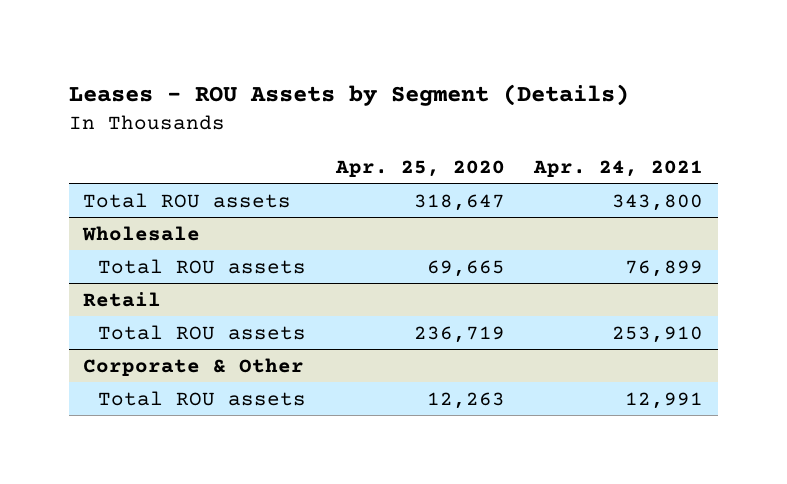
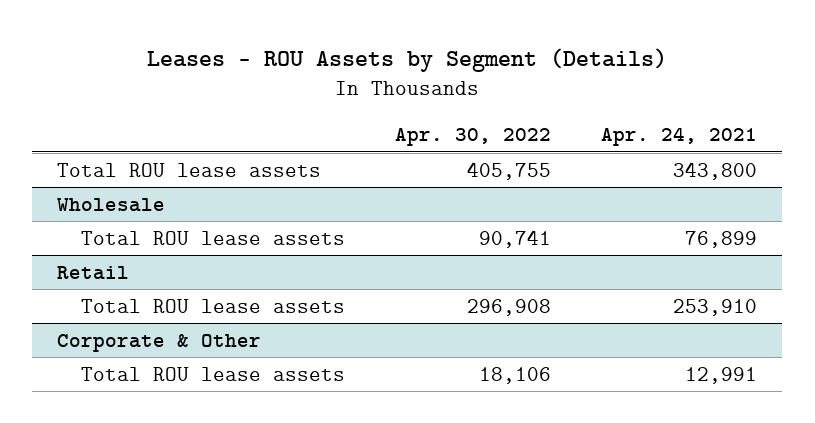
[334,159,505,177] Apr. 25, 2020 -> none
none -> [395,127,552,146] Apr. 30, 2022
[83,192,292,208] Total ROU assets -> [57,162,322,177] Total ROU lease assets
[98,258,307,274] Total ROU assets -> [81,230,346,245] Total ROU lease assets
[98,324,307,340] Total ROU assets -> [81,298,346,313] Total ROU lease assets
[98,390,307,406] Total ROU assets -> [81,366,346,381] Total ROU lease assets

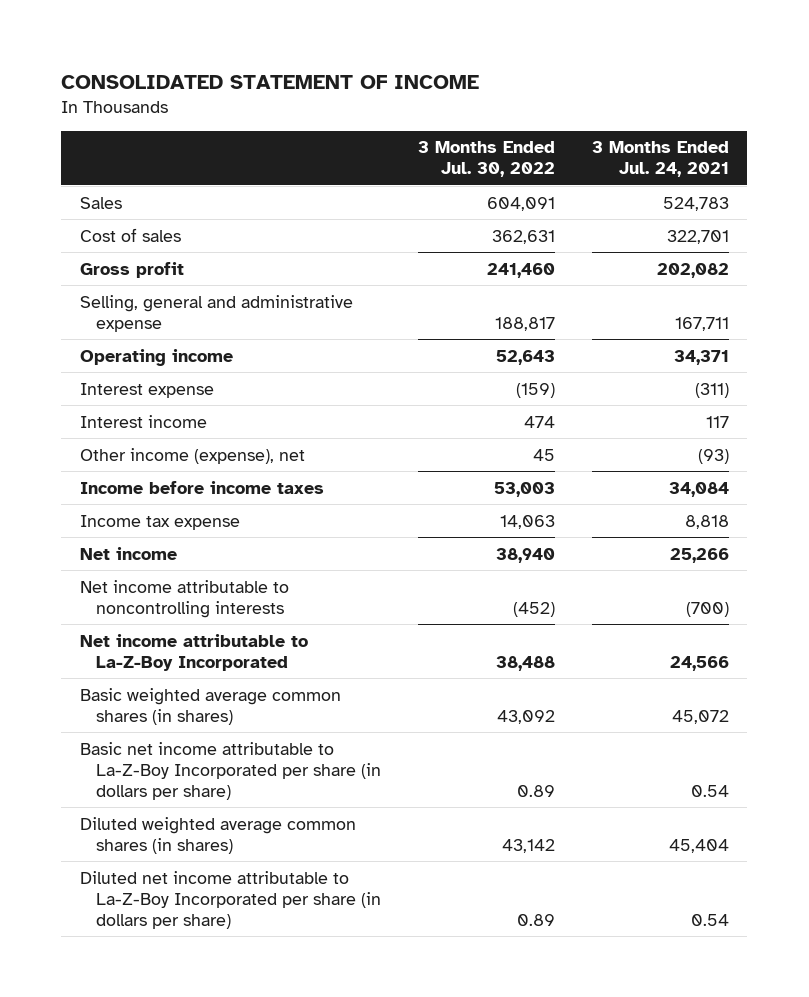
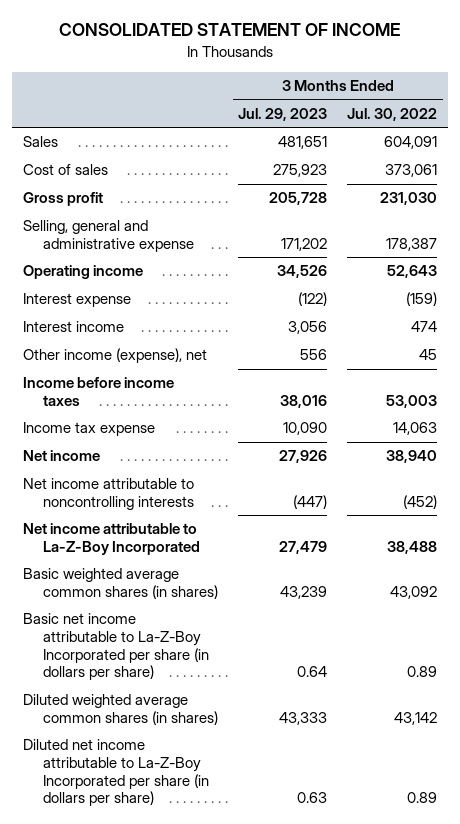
[591,141,729,178] 3 Months Ended Jul. 24, 2021 -> none
none -> [237,108,327,122] Jul. 29, 2023
[491,229,555,244] 362,631 -> [385,164,438,178] 373,061
[486,262,555,278] 241,460 -> [380,192,438,206] 231,030
[494,316,555,331] 188,817 -> [386,238,438,252] 178,387

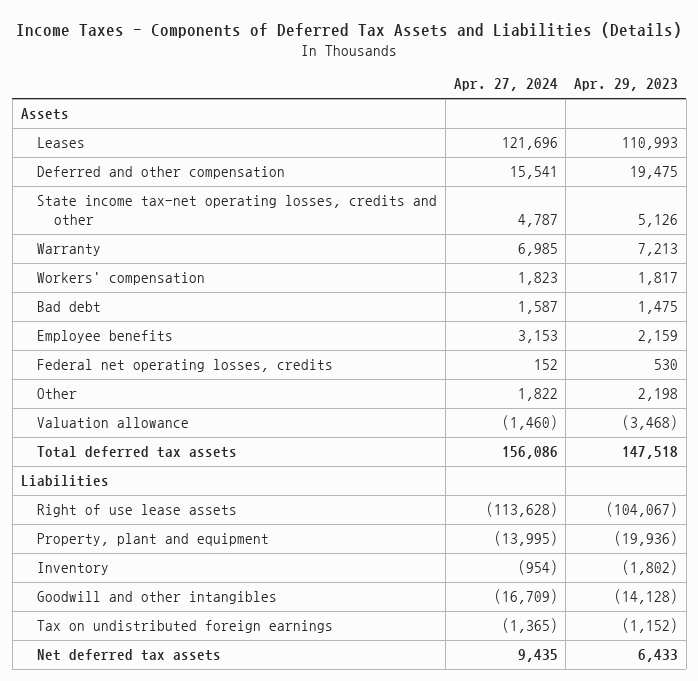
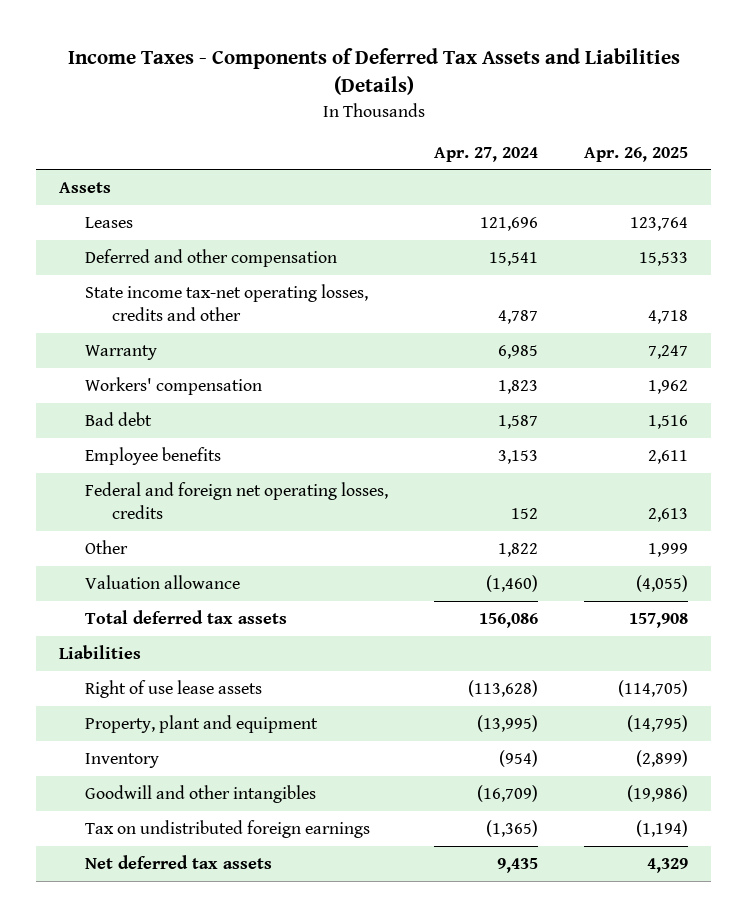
[573,78,678,92] Apr. 29, 2023 -> none
none -> [584,146,689,162] Apr. 26, 2025
[37,359,334,373] Federal net operating losses, credits -> [85,481,389,520] Federal and foreign net operating losses, credits

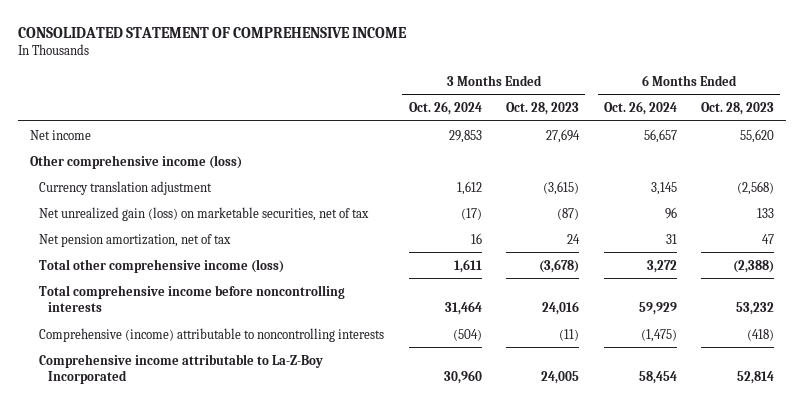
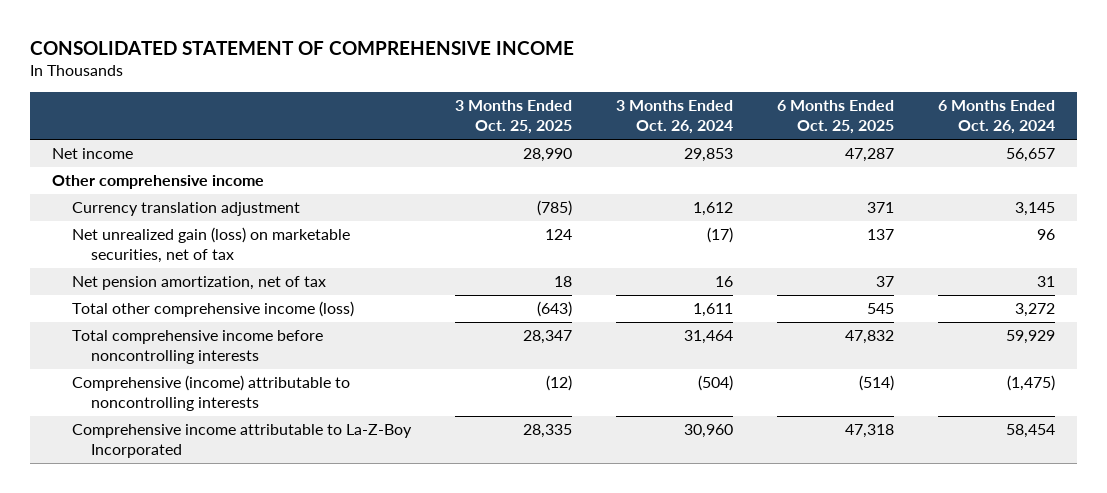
[506,102,580,116] Oct. 28, 2023 -> none
[701,102,775,116] Oct. 28, 2023 -> none
none -> [454,100,572,135] 3 Months Ended Oct. 25, 2025
none -> [776,100,894,135] 6 Months Ended Oct. 25, 2025
[29,154,242,169] Other comprehensive income (loss) -> [52,174,265,189] Other comprehensive income

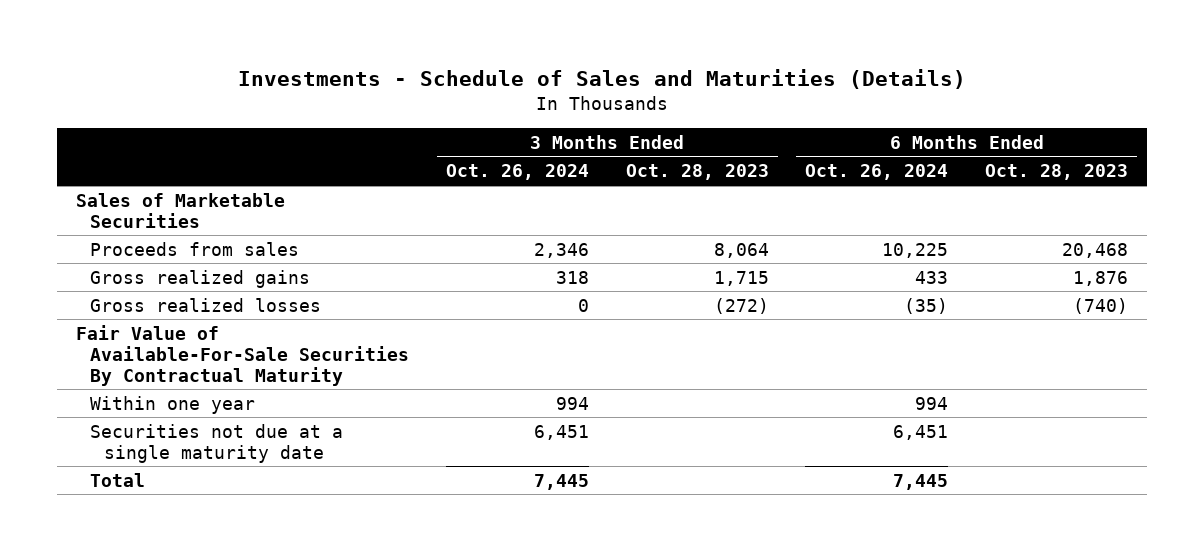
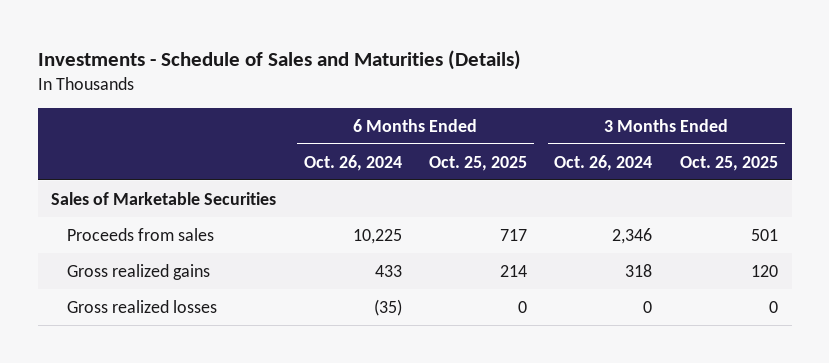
[625,164,769,181] Oct. 28, 2023 -> none
[985,164,1129,181] Oct. 28, 2023 -> none
none -> [429,155,528,171] Oct. 25, 2025
none -> [679,155,778,171] Oct. 25, 2025
[75,324,410,386] Fair Value of Available-For-Sale Securities By Contractual Maturity -> none
[90,395,256,414] Within one year -> none
[90,423,344,463] Securities not due at a single maturity date -> none
[90,472,146,487] Total -> none

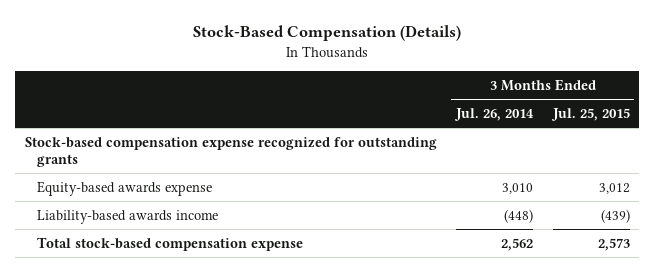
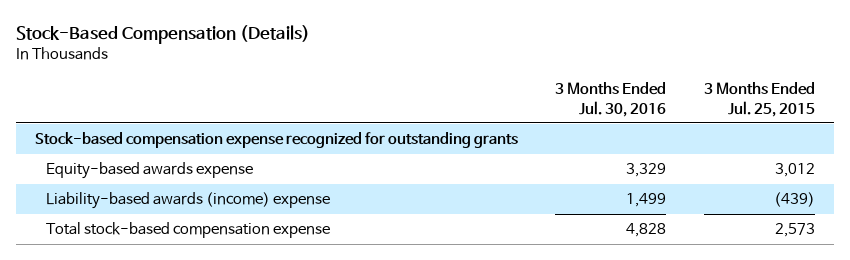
[454,107,535,121] Jul. 26, 2014 -> none
none -> [555,82,667,117] 3 Months Ended Jul. 30, 2016
[36,209,218,224] Liability-based awards income -> [46,192,331,210] Liability-based awards (income) expense

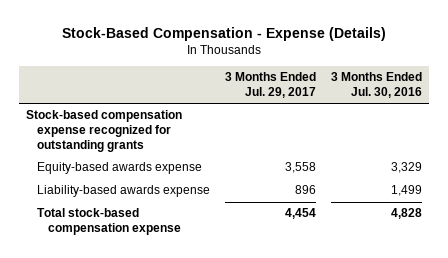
[16,25,311,45] Stock-Based Compensation (Details) -> [62,26,387,41] Stock-Based Compensation - Expense (Details)
[703,82,815,117] 3 Months Ended Jul. 25, 2015 -> none
none -> [224,72,316,99] 3 Months Ended Jul. 29, 2017
[46,192,331,210] Liability-based awards (income) expense -> [37,185,211,198] Liability-based awards expense

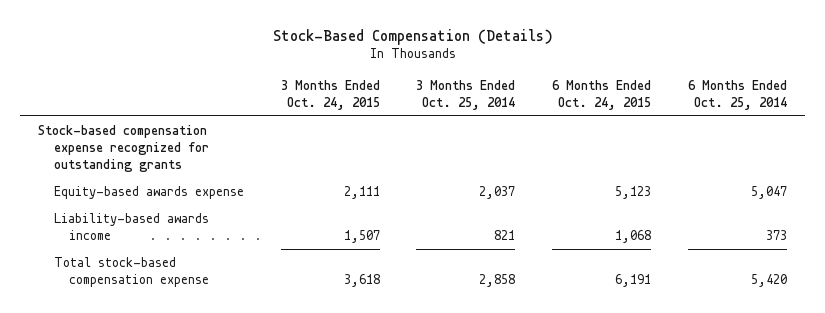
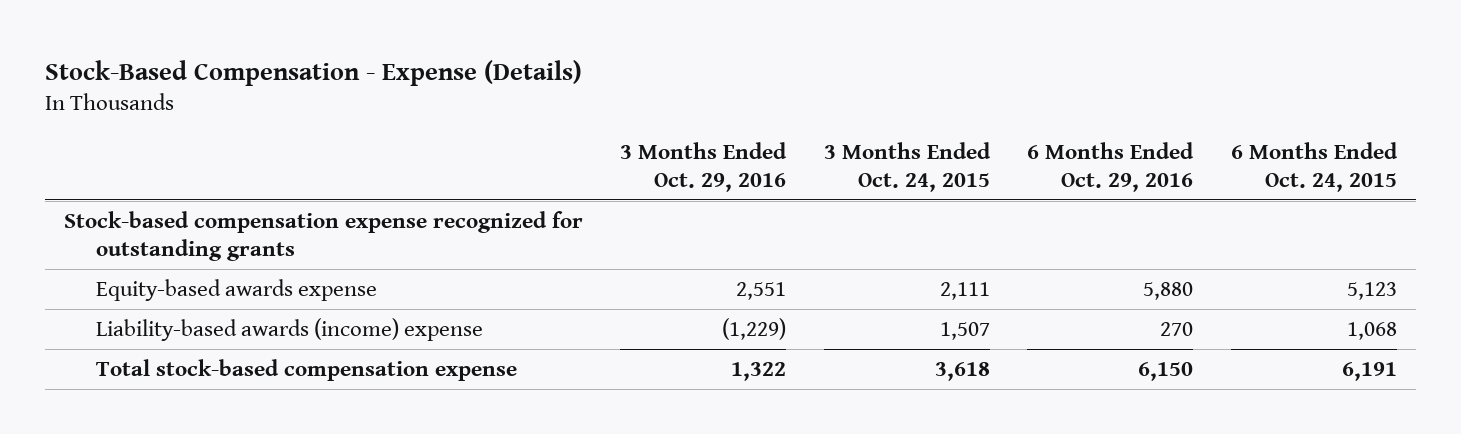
[272,28,553,45] Stock-Based Compensation (Details) -> [44,59,582,86] Stock-Based Compensation - Expense (Details)
[416,79,516,110] 3 Months Ended Oct. 25, 2014 -> none
[687,79,787,110] 6 Months Ended Oct. 25, 2014 -> none
none -> [620,141,788,193] 3 Months Ended Oct. 29, 2016
none -> [1027,141,1195,193] 6 Months Ended Oct. 29, 2016
[53,212,209,241] Liability-based awards income -> [96,317,484,341] Liability-based awards (income) expense

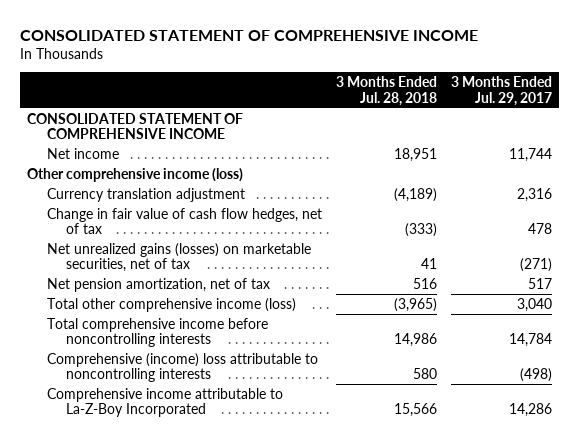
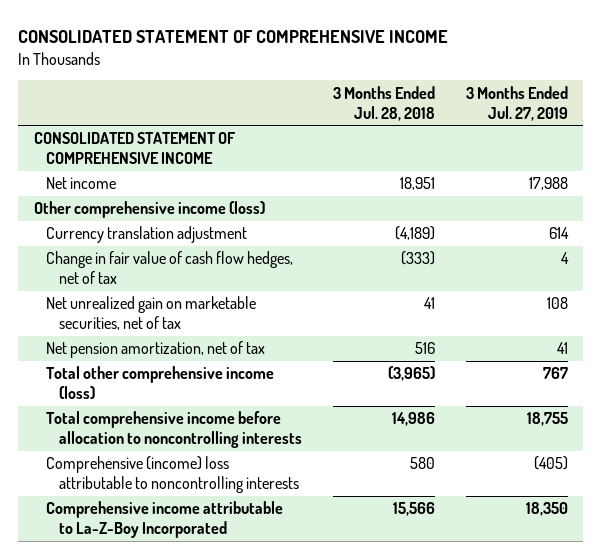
[451,75,553,106] 3 Months Ended Jul. 29, 2017 -> none
none -> [465,85,568,121] 3 Months Ended Jul. 27, 2019
[46,242,311,273] Net unrealized gains (losses) on marketable securities, net of tax -> [46,296,257,331] Net unrealized gain on marketable securities, net of tax
[46,317,268,348] Total comprehensive income before noncontrolling interests -> [46,411,302,449] Total comprehensive income before allocation to noncontrolling interests

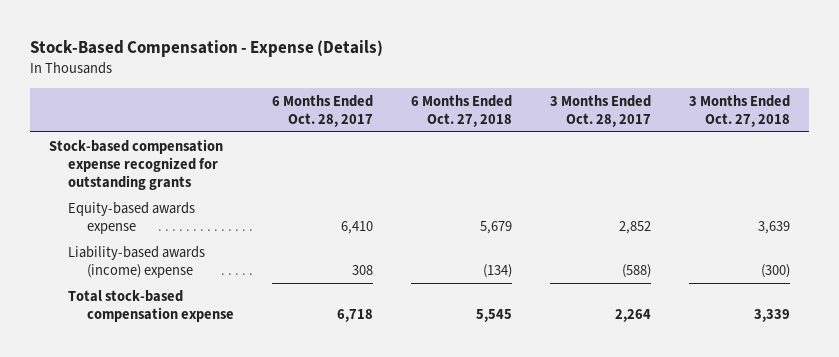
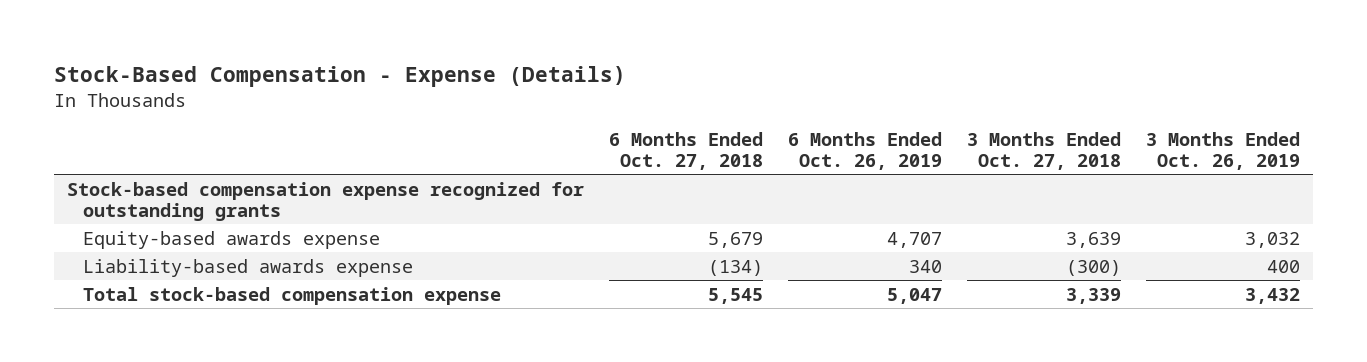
[271,94,373,127] 6 Months Ended Oct. 28, 2017 -> none
[549,94,651,127] 3 Months Ended Oct. 28, 2017 -> none
none -> [788,131,943,170] 6 Months Ended Oct. 26, 2019
none -> [1146,131,1301,170] 3 Months Ended Oct. 26, 2019
[67,246,205,278] Liability-based awards (income) expense -> [82,258,413,277] Liability-based awards expense

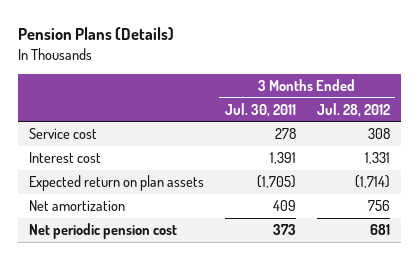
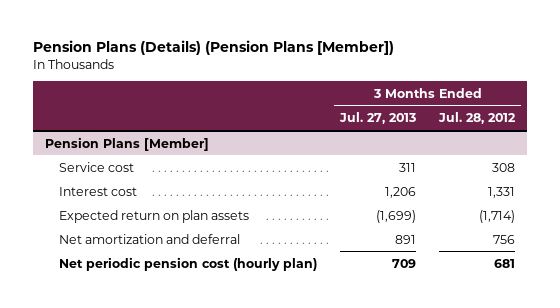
[17,27,174,41] Pension Plans (Details) -> [33,40,395,56] Pension Plans (Details) (Pension Plans [Member])
[224,102,296,117] Jul. 30, 2011 -> none
none -> [339,112,417,125] Jul. 27, 2013
none -> [44,136,209,151] Pension Plans [Member]
[28,200,125,212] Net amortization -> [59,233,241,244] Net amortization and deferral
[28,223,177,240] Net periodic pension cost -> [59,256,318,271] Net periodic pension cost (hourly plan)

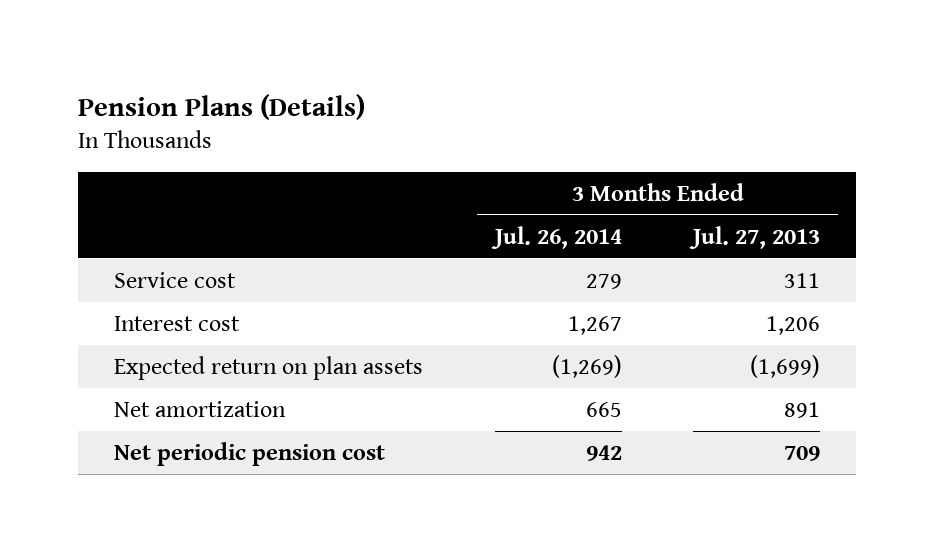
[33,40,395,56] Pension Plans (Details) (Pension Plans [Member]) -> [78,93,366,120] Pension Plans (Details)
[438,112,517,125] Jul. 28, 2012 -> none
none -> [490,225,622,249] Jul. 26, 2014
[44,136,209,151] Pension Plans [Member] -> none
[59,233,241,244] Net amortization and deferral -> [114,400,287,417] Net amortization
[59,256,318,271] Net periodic pension cost (hourly plan) -> [114,441,386,466] Net periodic pension cost

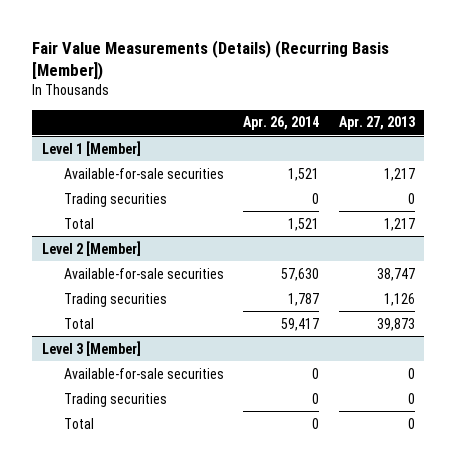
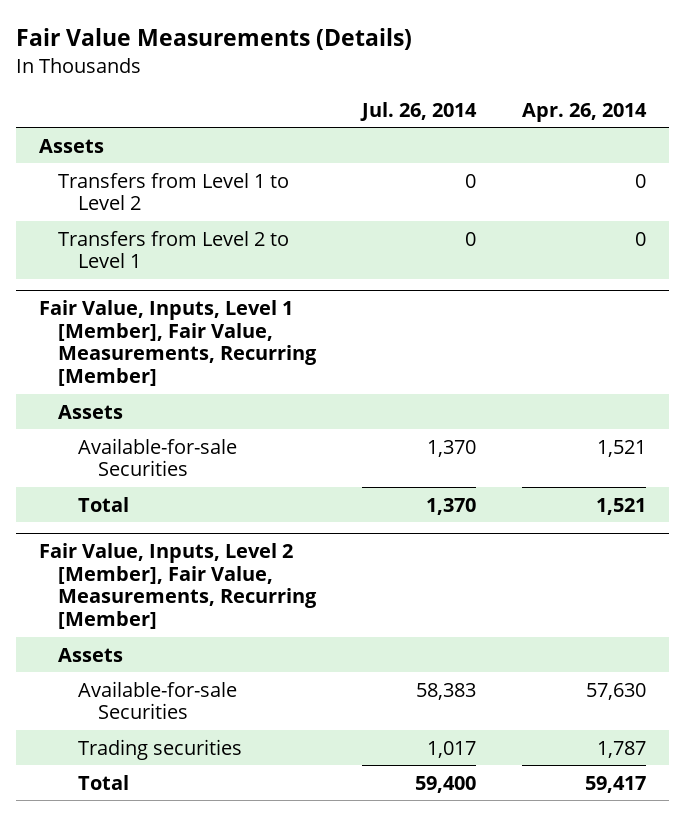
[32,40,390,81] Fair Value Measurements (Details) (Recurring Basis [Member]) -> [15,28,412,51] Fair Value Measurements (Details)
[338,116,415,131] Apr. 27, 2013 -> none
none -> [360,101,478,121] Jul. 26, 2014
[41,140,141,156] Level 1 [Member] -> none
[64,192,168,207] Trading securities -> none
none -> [38,138,104,153] Assets
none -> [58,172,290,211] Transfers from Level 1 to Level 2
none -> [58,230,290,269] Transfers from Level 2 to Level 1
none -> [38,299,318,387] Fair Value, Inputs, Level 1 [Member], Fair Value, Measurements, Recurring [Member]
none -> [58,404,124,419] Assets
[64,167,225,179] Available-for-sale securities -> [78,437,238,477] Available-for-sale Securities
[41,240,141,256] Level 2 [Member] -> none
none -> [38,542,318,630] Fair Value, Inputs, Level 2 [Member], Fair Value, Measurements, Recurring [Member]
none -> [58,647,124,662] Assets
[64,267,225,279] Available-for-sale securities -> [78,680,238,720] Available-for-sale Securities
[41,340,141,356] Level 3 [Member] -> none
[64,367,225,379] Available-for-sale securities -> none
[64,392,168,407] Trading securities -> none
[64,417,95,429] Total -> none

